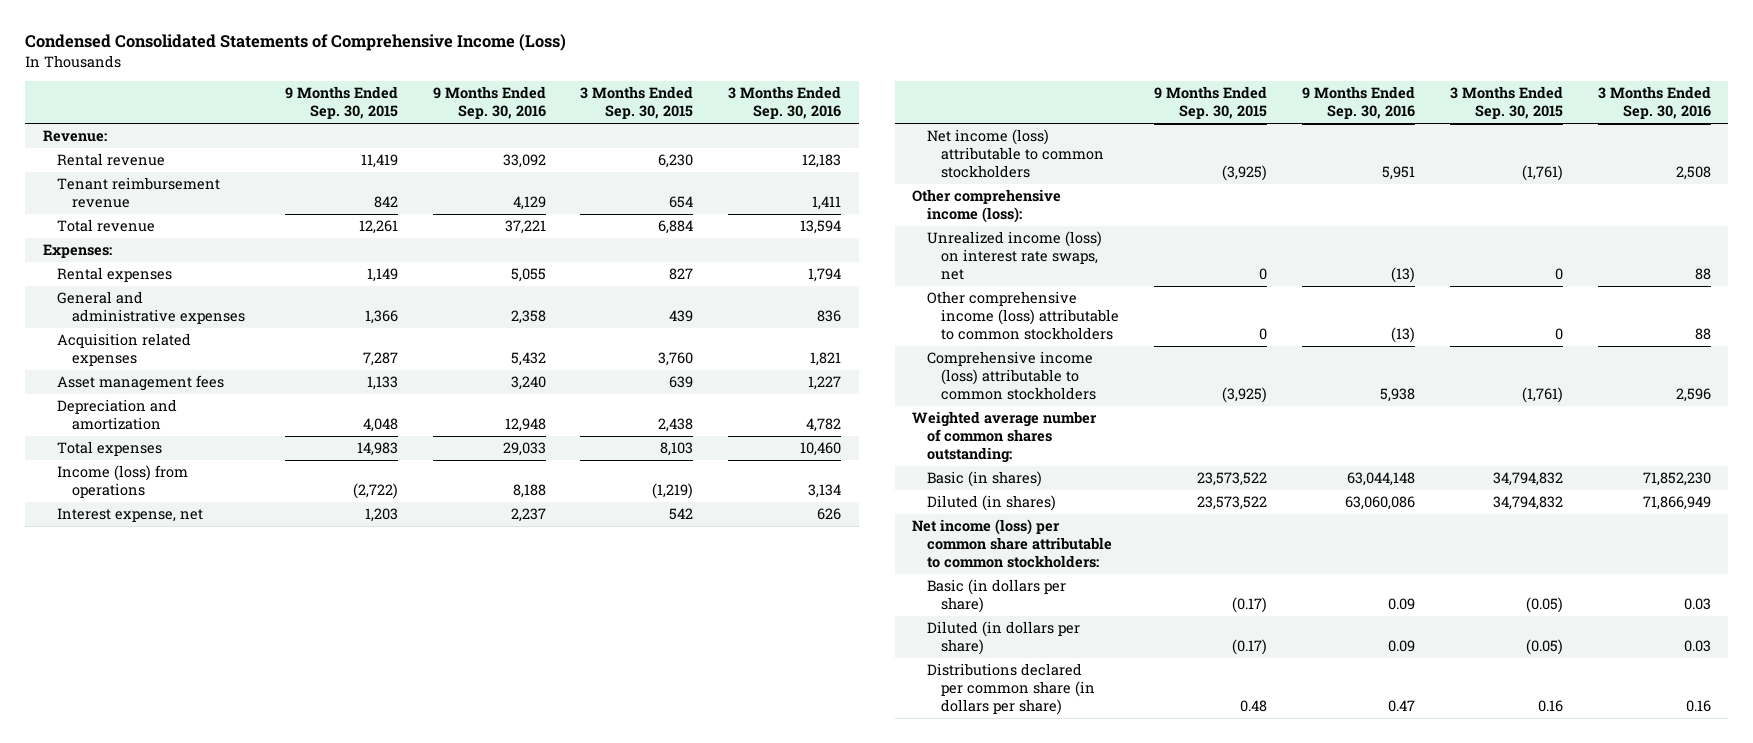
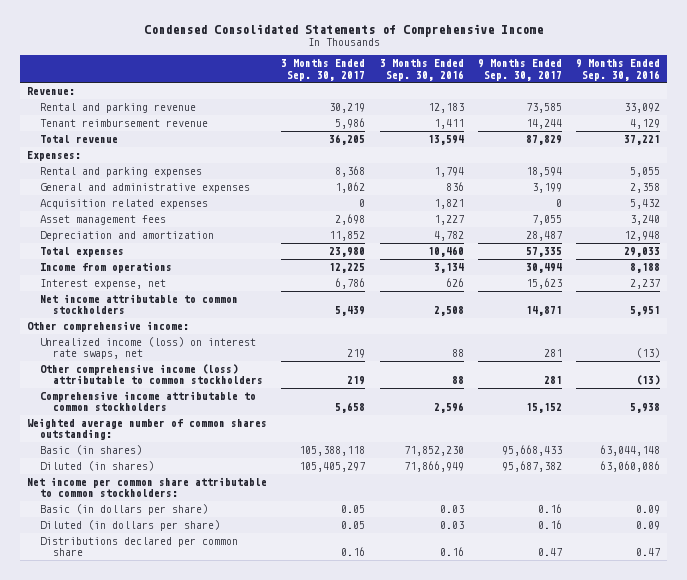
[25,34,567,52] Condensed Consolidated Statements of Comprehensive Income (Loss) -> [143,24,543,38] Condensed Consolidated Statements of Comprehensive Income
[284,86,398,120] 9 Months Ended Sep. 30, 2015 -> none
[580,86,694,120] 3 Months Ended Sep. 30, 2015 -> none
none -> [281,59,366,81] 3 Months Ended Sep. 30, 2017
none -> [477,59,562,81] 9 Months Ended Sep. 30, 2017
[57,153,166,167] Rental revenue -> [39,102,196,113] Rental and parking revenue
[57,267,173,283] Rental expenses -> [39,166,202,177] Rental and parking expenses
[57,465,189,499] Income (loss) from operations -> [39,261,172,273] Income from operations
[926,129,1105,179] Net income (loss) attributable to common stockholders -> [39,293,238,315] Net income attributable to common stockholders
[912,189,1062,224] Other comprehensive income (loss): -> [27,320,190,332] Other comprehensive income:
[926,351,1097,401] Comprehensive income (loss) attributable to common stockholders -> [39,390,256,412] Comprehensive income attributable to common stockholders
[912,519,1112,569] Net income (loss) per common share attributable to common stockholders: -> [27,476,268,498] Net income per common share attributable to common stockholders:
[926,663,1096,716] Distributions declared per common share (in dollars per share) -> [39,536,238,557] Distributions declared per common share

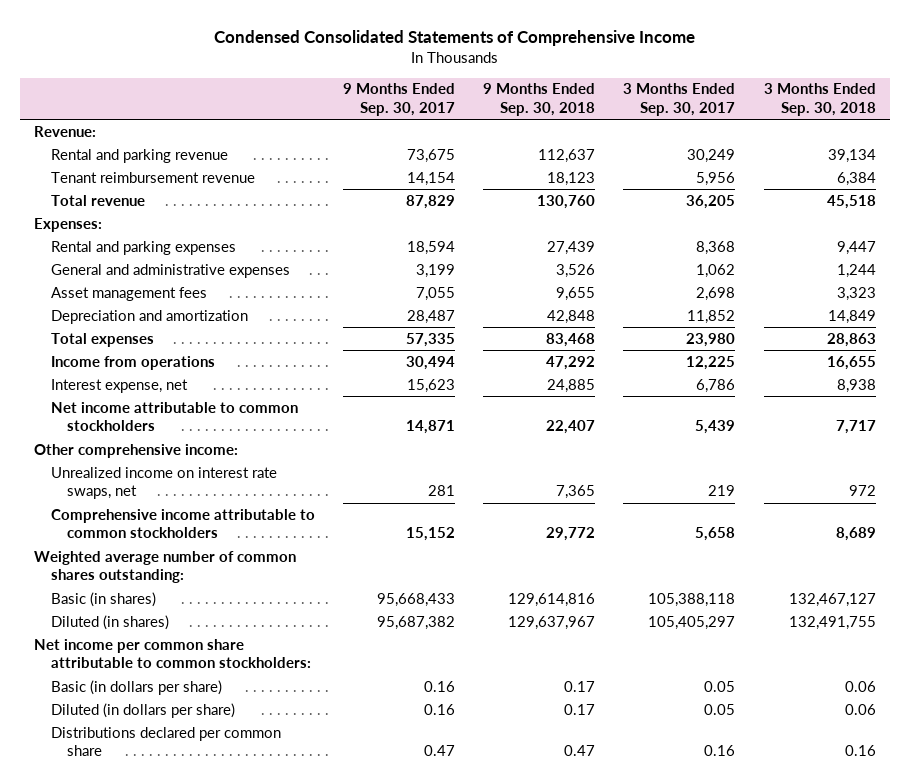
[379,59,464,81] 3 Months Ended Sep. 30, 2016 -> none
[576,59,661,81] 9 Months Ended Sep. 30, 2016 -> none
none -> [483,83,596,117] 9 Months Ended Sep. 30, 2018
none -> [763,83,876,117] 3 Months Ended Sep. 30, 2018
[329,102,366,113] 30,219 -> [687,148,736,163] 30,249
[525,102,562,113] 73,585 -> [407,148,456,163] 73,675
[335,117,366,129] 5,986 -> [696,171,736,186] 5,956
[525,118,562,129] 14,244 -> [407,171,456,186] 14,154
[39,198,208,209] Acquisition related expenses -> none
[39,363,263,385] Other comprehensive income (loss) attributable to common stockholders -> none
[39,336,256,360] Unrealized income (loss) on interest rate swaps, net -> [50,466,277,500] Unrealized income on interest rate swaps, net

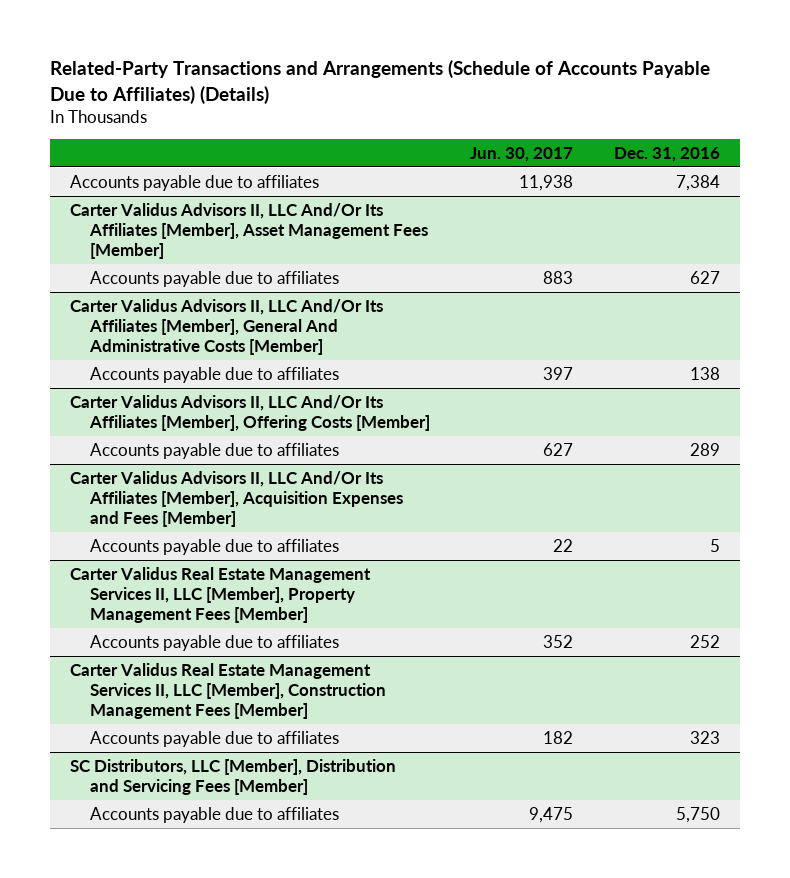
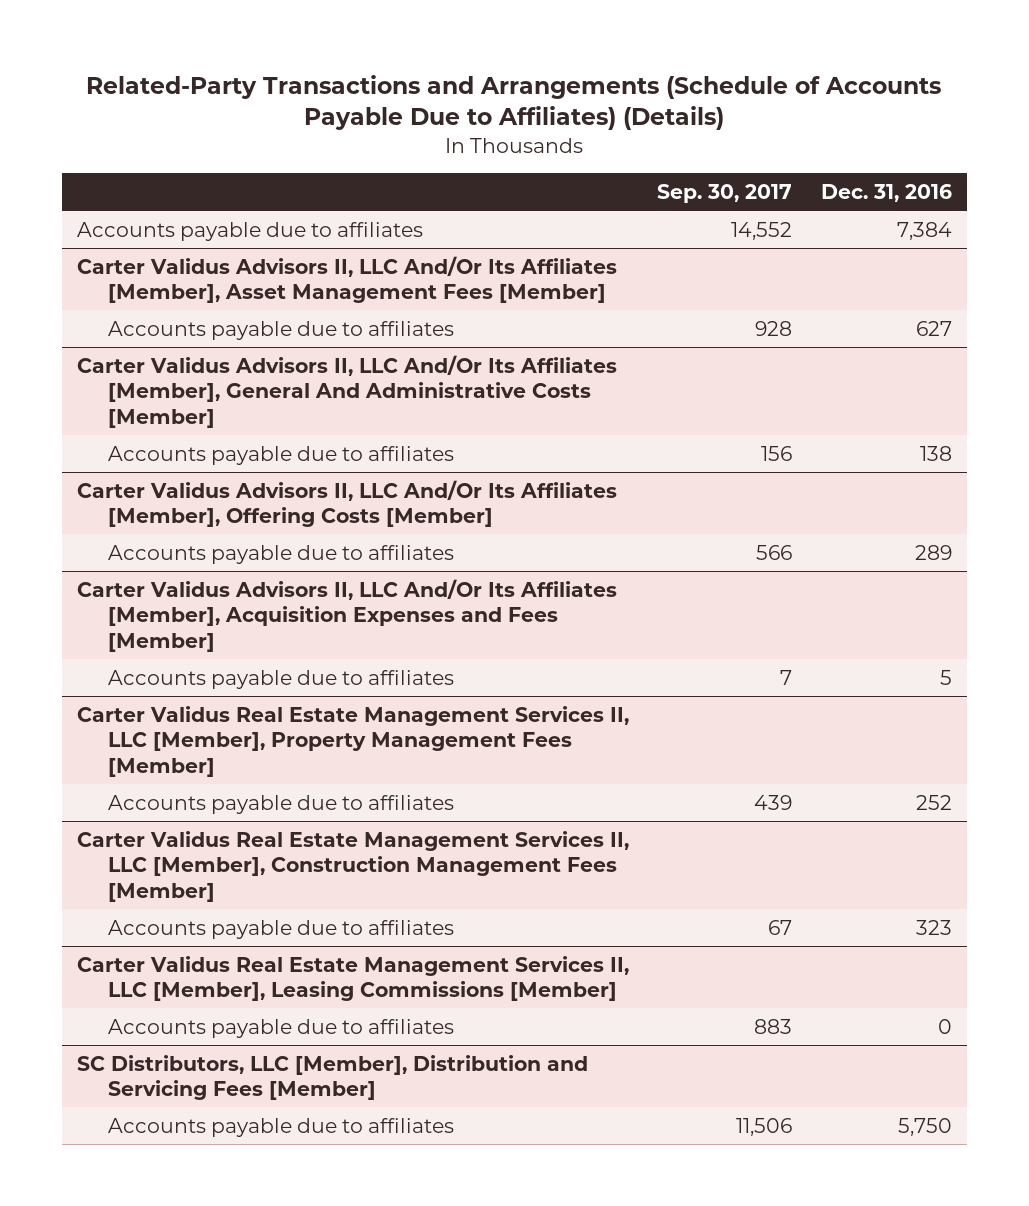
[470,146,574,162] Jun. 30, 2017 -> none
none -> [657,183,793,203] Sep. 30, 2017
none -> [76,955,629,1002] Carter Validus Real Estate Management Services II, LLC [Member], Leasing Commissions [Member]
none -> [107,1018,454,1038] Accounts payable due to affiliates

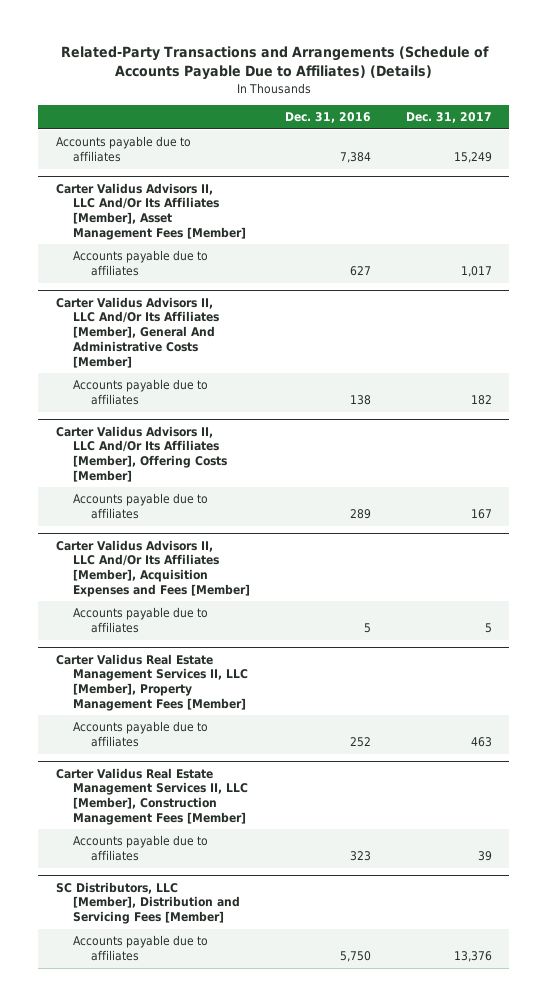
[657,183,793,203] Sep. 30, 2017 -> none
none -> [405,112,492,124] Dec. 31, 2017
[76,955,629,1002] Carter Validus Real Estate Management Services II, LLC [Member], Leasing Commissions [Member] -> none
[107,1018,454,1038] Accounts payable due to affiliates -> none

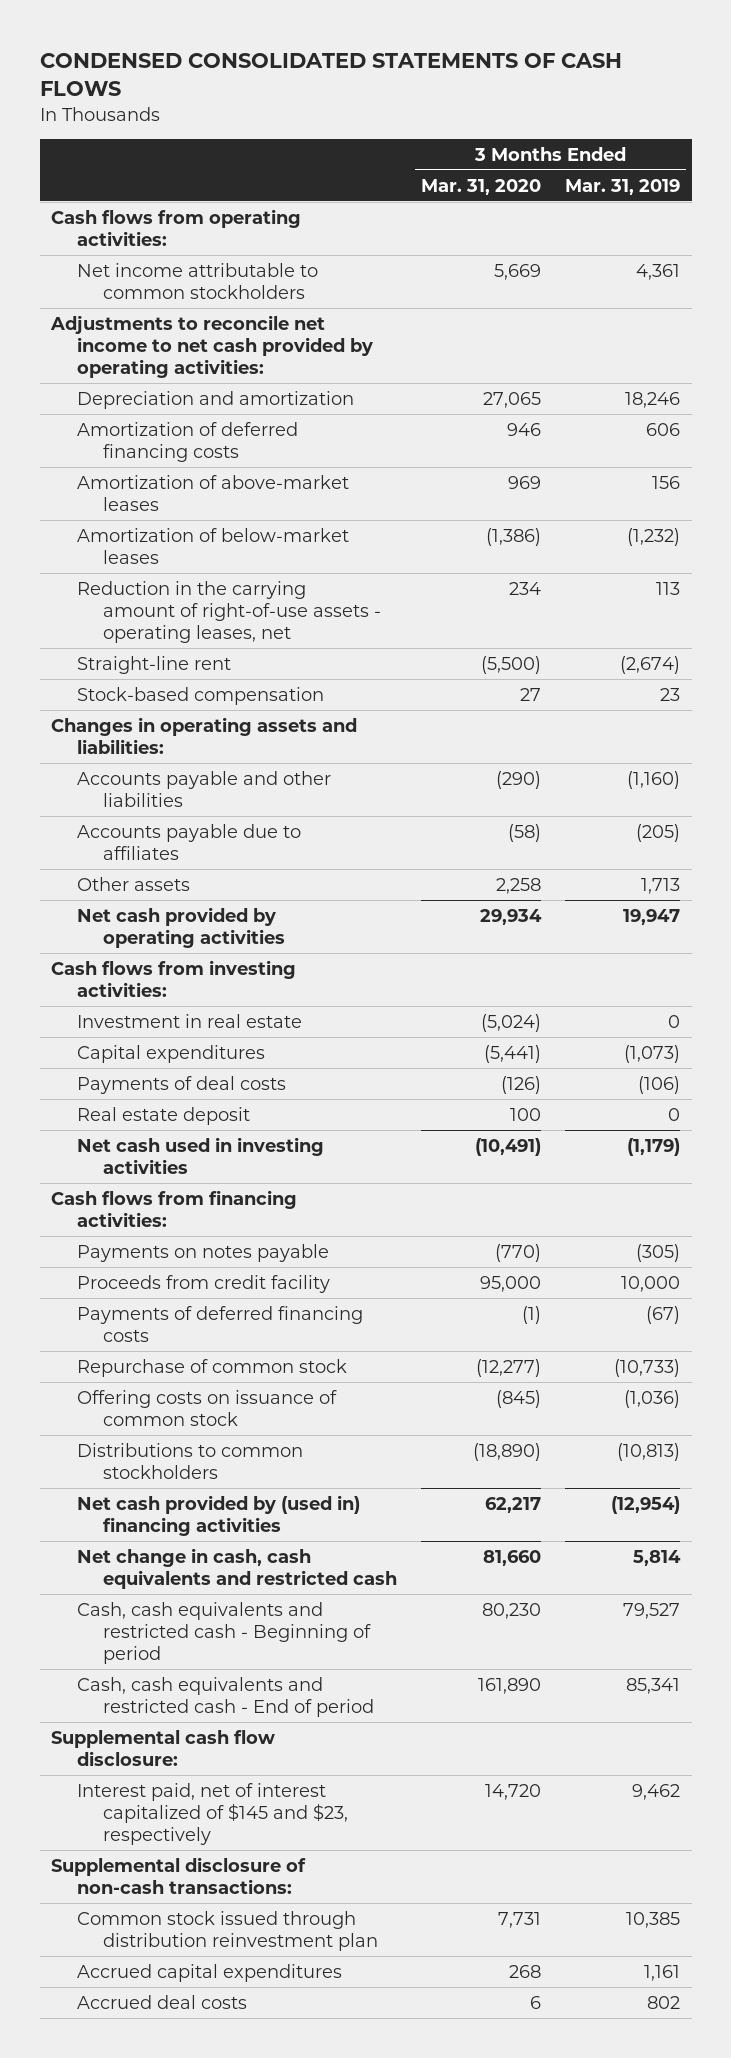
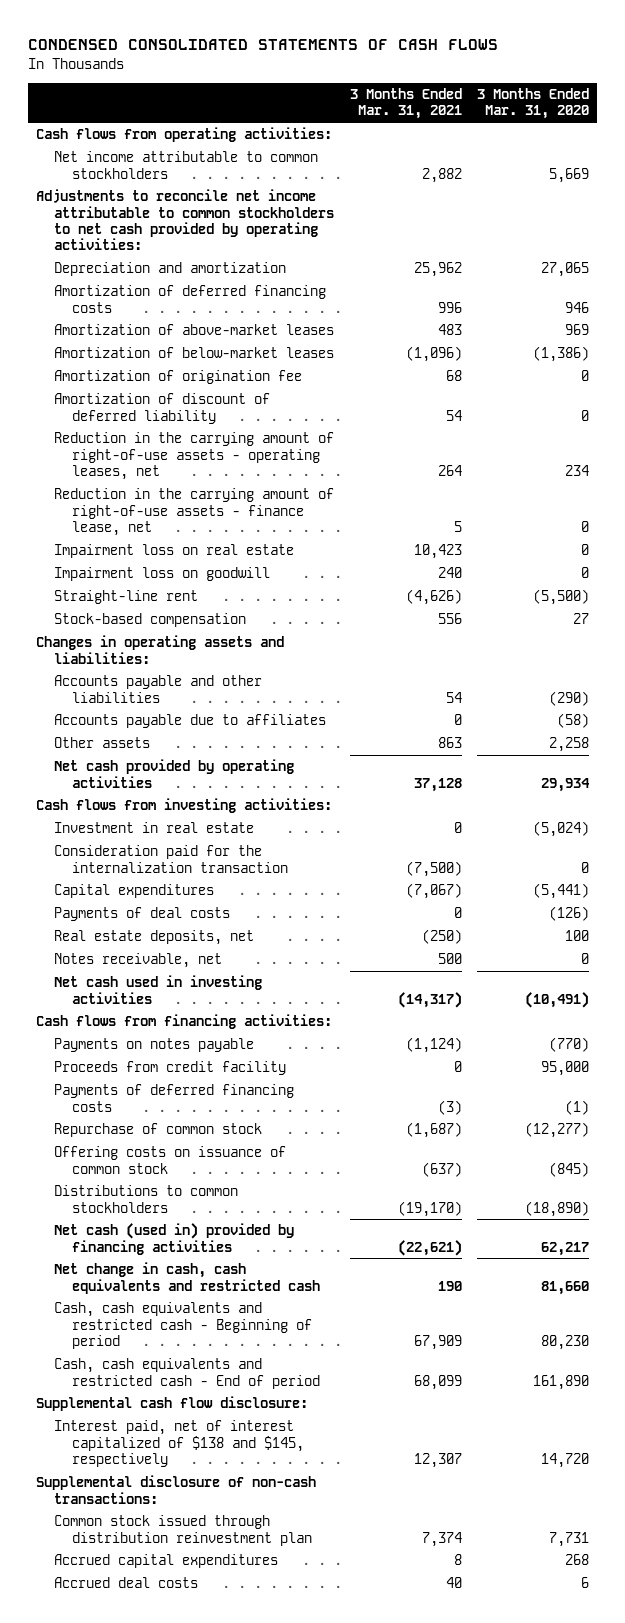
[565,178,681,195] Mar. 31, 2019 -> none
none -> [349,88,462,120] 3 Months Ended Mar. 31, 2021
[50,314,374,379] Adjustments to reconcile net income to net cash provided by operating activities: -> [36,189,335,251] Adjustments to reconcile net income attributable to common stockholders to net cash provided by operating activities:
none -> [54,370,303,385] Amortization of origination fee
none -> [54,393,271,424] Amortization of discount of deferred liability
none -> [54,488,335,536] Reduction in the carrying amount of right-of-use assets - finance lease, net
none -> [54,544,295,559] Impairment loss on real estate
none -> [54,567,271,582] Impairment loss on goodwill
none -> [54,845,289,873] Consideration paid for the internalization transaction
[77,1106,251,1125] Real estate deposit -> [54,930,255,946] Real estate deposits, net
none -> [54,953,223,969] Notes receivable, net
[77,1494,361,1536] Net cash provided by (used in) financing activities -> [54,1223,295,1255] Net cash (used in) provided by financing activities
[77,1782,349,1846] Interest paid, net of interest capitalized of $145 and $23, respectively -> [54,1420,305,1467] Interest paid, net of interest capitalized of $138 and $145, respectively

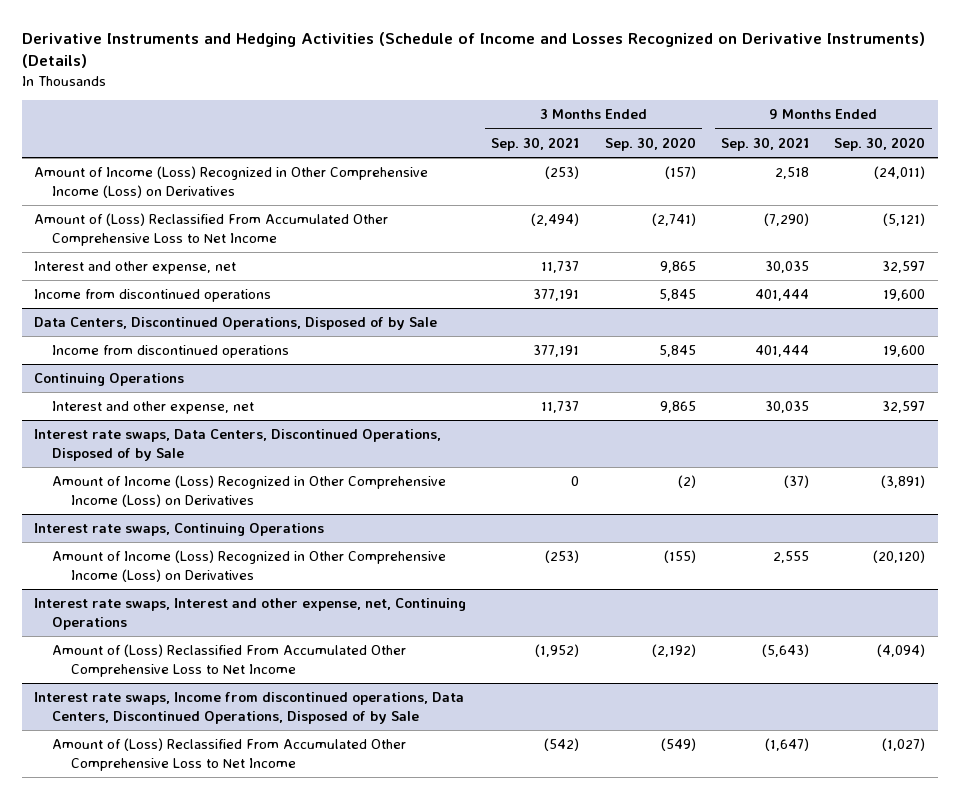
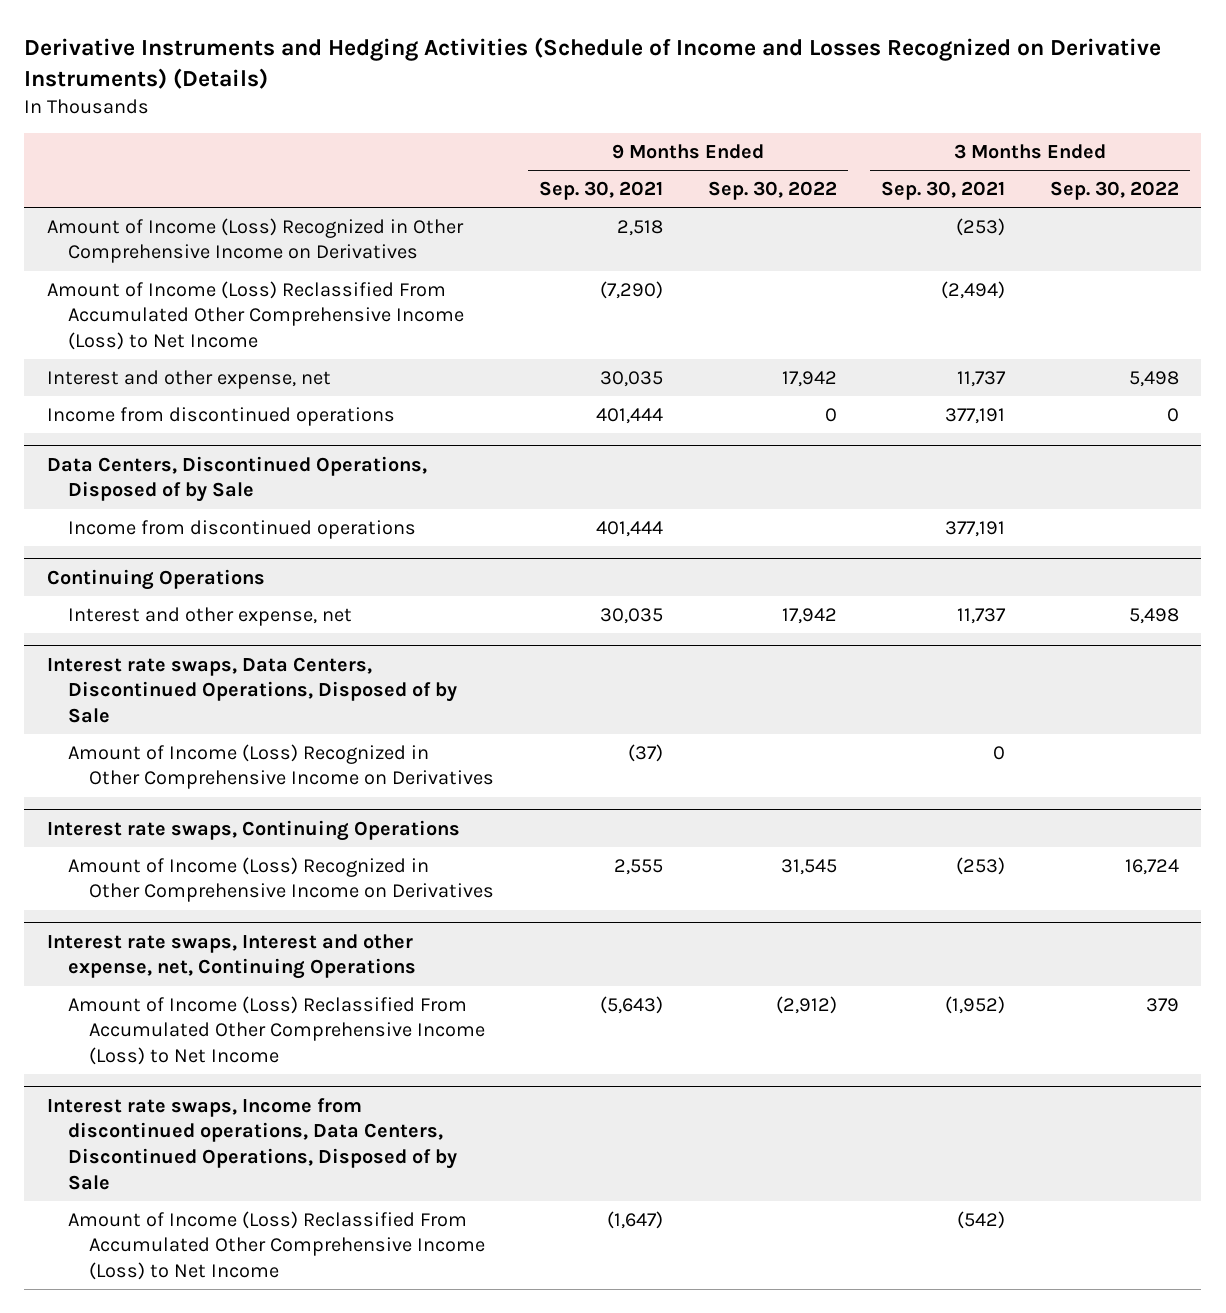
[604,136,696,151] Sep. 30, 2020 -> none
[834,136,926,151] Sep. 30, 2020 -> none
none -> [707,180,837,200] Sep. 30, 2022
none -> [1049,180,1179,200] Sep. 30, 2022
[34,166,429,198] Amount of Income (Loss) Recognized in Other Comprehensive Income (Loss) on Derivatives -> [46,217,464,264] Amount of Income (Loss) Recognized in Other Comprehensive Income on Derivatives
[34,213,389,246] Amount of (Loss) Reclassified From Accumulated Other Comprehensive Loss to Net Income -> [46,280,465,351] Amount of Income (Loss) Reclassified From Accumulated Other Comprehensive Income (Loss) to Net Income
[52,475,447,507] Amount of Income (Loss) Recognized in Other Comprehensive Income (Loss) on Derivatives -> [68,743,495,790] Amount of Income (Loss) Recognized in Other Comprehensive Income on Derivatives
[52,550,447,582] Amount of Income (Loss) Recognized in Other Comprehensive Income (Loss) on Derivatives -> [68,856,495,903] Amount of Income (Loss) Recognized in Other Comprehensive Income on Derivatives
[52,644,407,677] Amount of (Loss) Reclassified From Accumulated Other Comprehensive Loss to Net Income -> [68,995,486,1066] Amount of Income (Loss) Reclassified From Accumulated Other Comprehensive Income (Loss) to Net Income
[52,738,407,771] Amount of (Loss) Reclassified From Accumulated Other Comprehensive Loss to Net Income -> [68,1210,486,1281] Amount of Income (Loss) Reclassified From Accumulated Other Comprehensive Income (Loss) to Net Income

